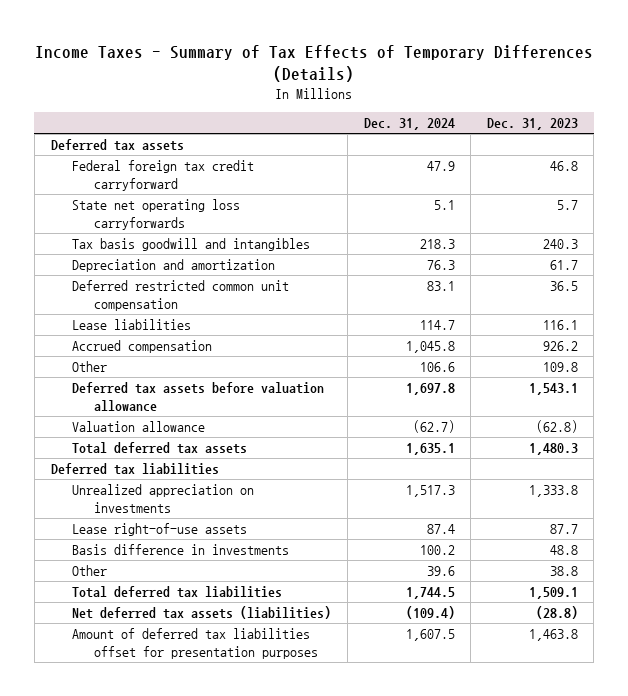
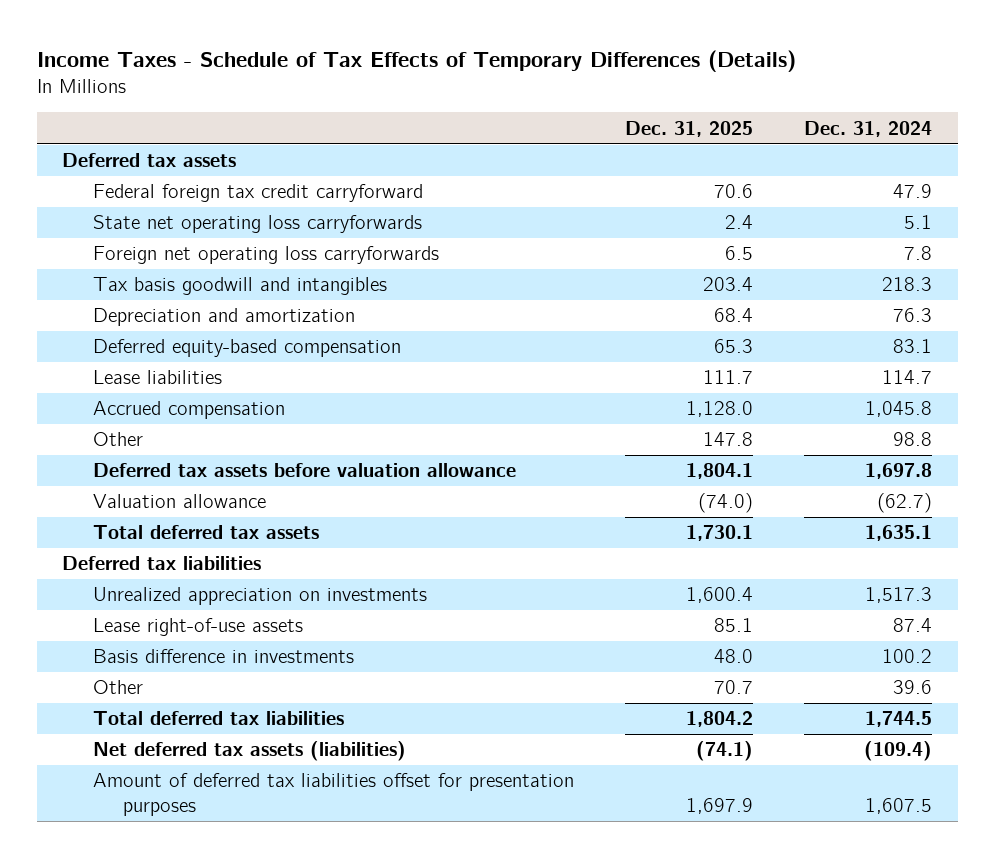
[35,44,594,82] Income Taxes - Summary of Tax Effects of Temporary Differences (Details) -> [36,49,796,72] Income Taxes - Schedule of Tax Effects of Temporary Differences (Details)
[486,118,578,131] Dec. 31, 2023 -> none
none -> [624,120,753,137] Dec. 31, 2025
none -> [92,246,439,265] Foreign net operating loss carryforwards
[72,280,290,311] Deferred restricted common unit compensation -> [92,339,401,358] Deferred equity-based compensation
[419,362,455,373] 106.6 -> [893,432,933,447] 98.8

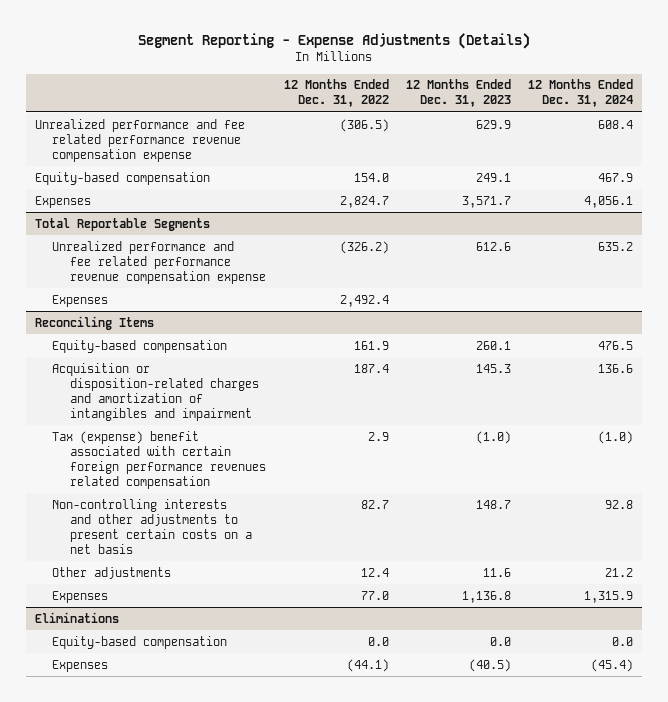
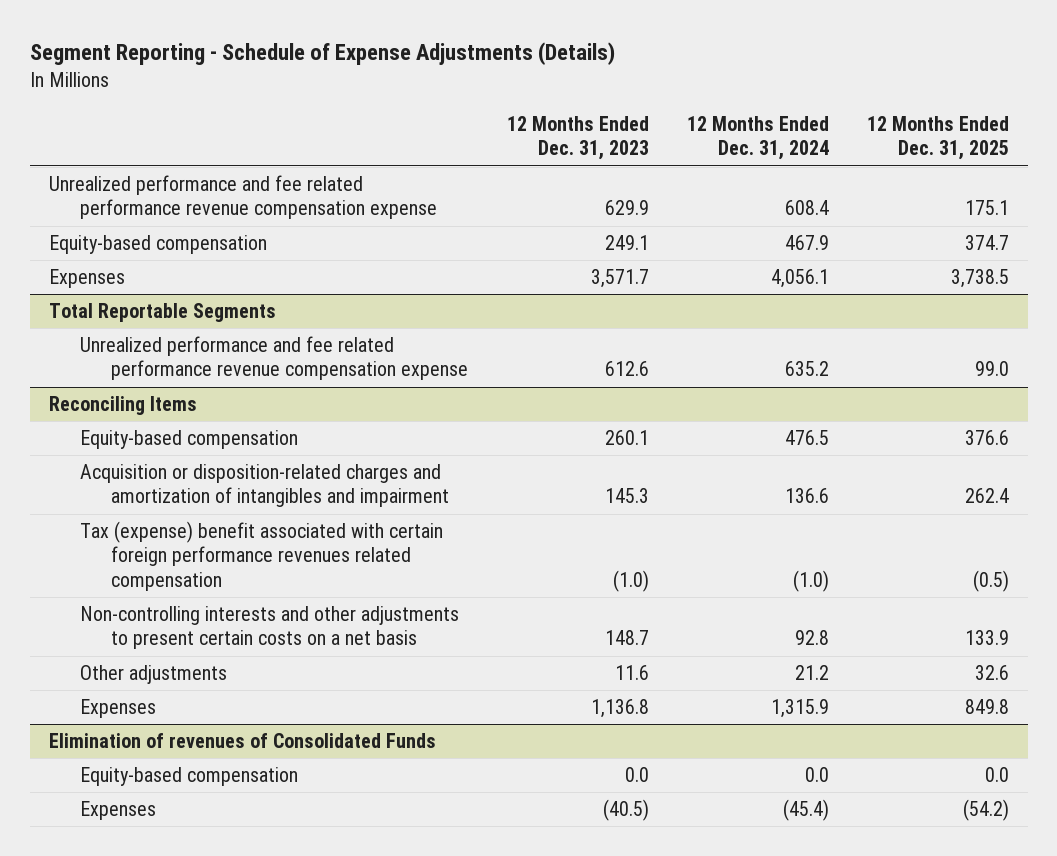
[137,32,530,49] Segment Reporting - Expense Adjustments (Details) -> [29,42,615,66] Segment Reporting - Schedule of Expense Adjustments (Details)
[283,79,389,108] 12 Months Ended Dec. 31, 2022 -> none
none -> [866,116,1009,161] 12 Months Ended Dec. 31, 2025
[52,294,109,307] Expenses -> none
[34,611,119,623] Eliminations -> [48,733,436,749] Elimination of revenues of Consolidated Funds

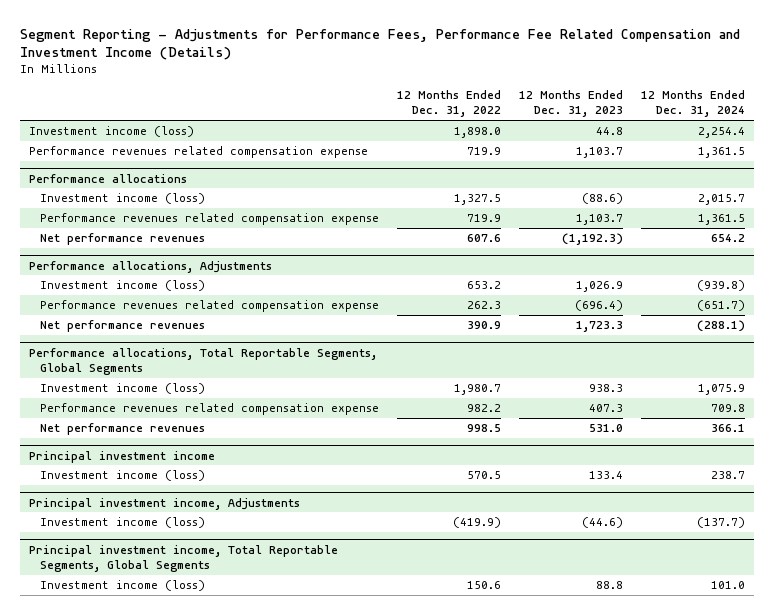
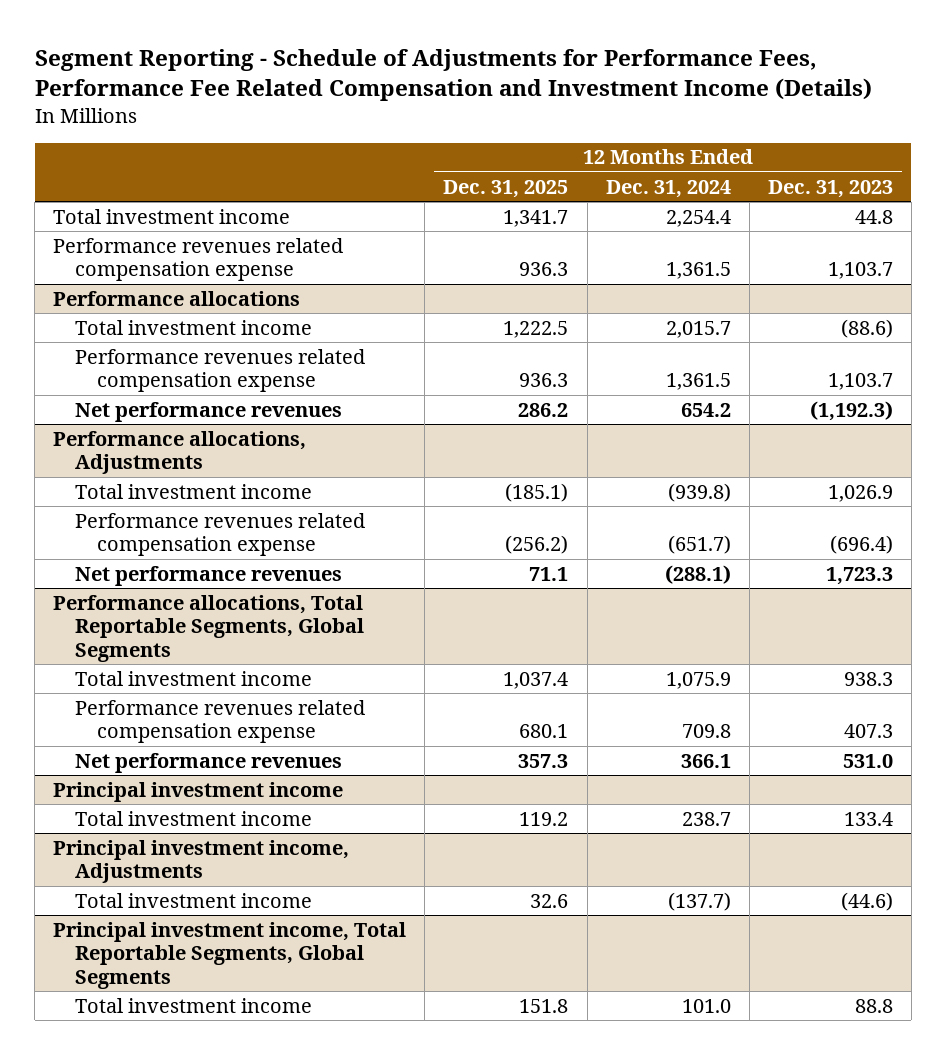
[20,28,741,61] Segment Reporting - Adjustments for Performance Fees, Performance Fee Related Compensation and Investment Income (Details) -> [34,48,872,102] Segment Reporting - Schedule of Adjustments for Performance Fees, Performance Fee Related Compensation and Investment Income (Details)
[397,90,502,118] 12 Months Ended Dec. 31, 2022 -> none
none -> [443,179,569,198] Dec. 31, 2025
[29,126,195,138] Investment income (loss) -> [53,208,291,224] Total investment income
[39,193,205,205] Investment income (loss) -> [74,319,312,335] Total investment income
[39,280,205,292] Investment income (loss) -> [74,483,312,499] Total investment income
[39,383,205,395] Investment income (loss) -> [74,670,312,686] Total investment income
[39,470,205,482] Investment income (loss) -> [74,810,312,826] Total investment income
[39,517,205,529] Investment income (loss) -> [74,892,312,908] Total investment income
[39,580,205,592] Investment income (loss) -> [74,997,312,1013] Total investment income

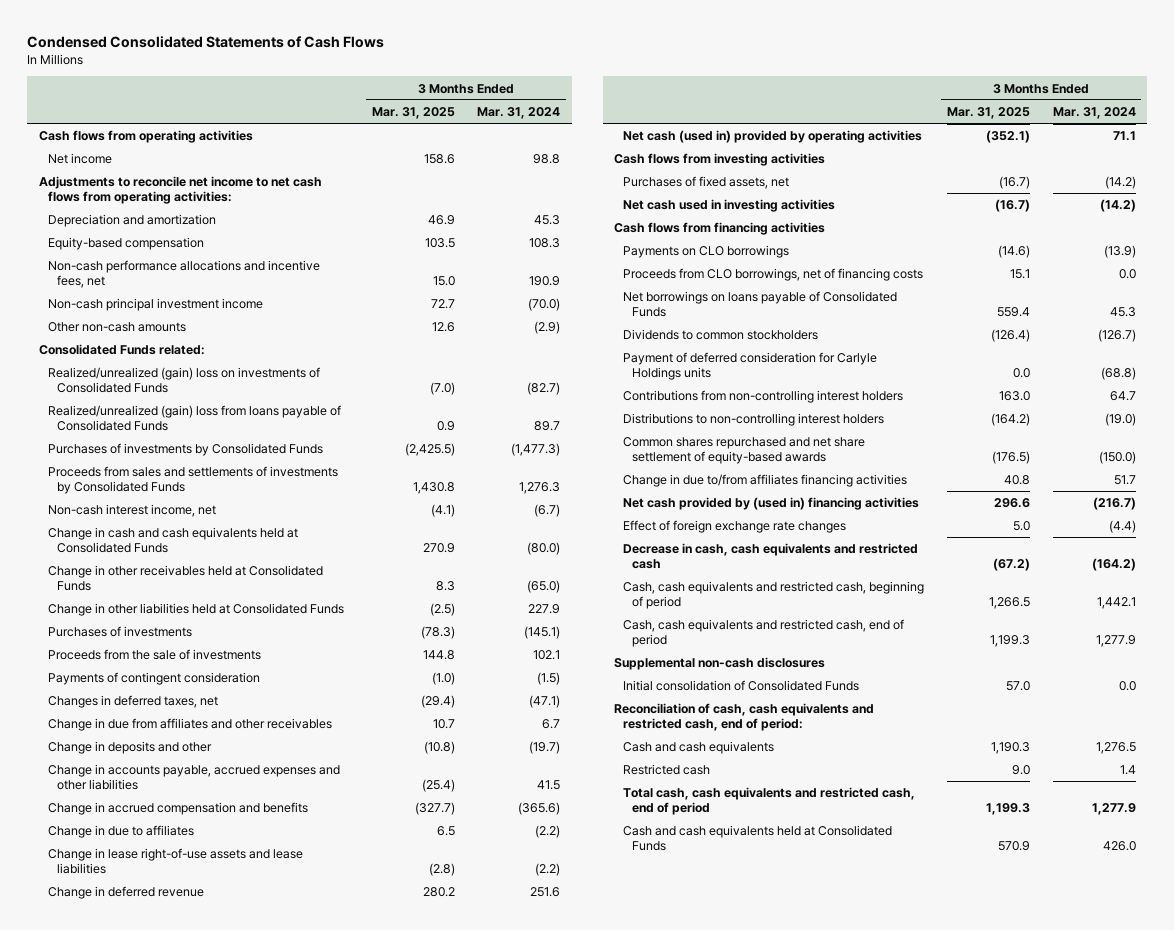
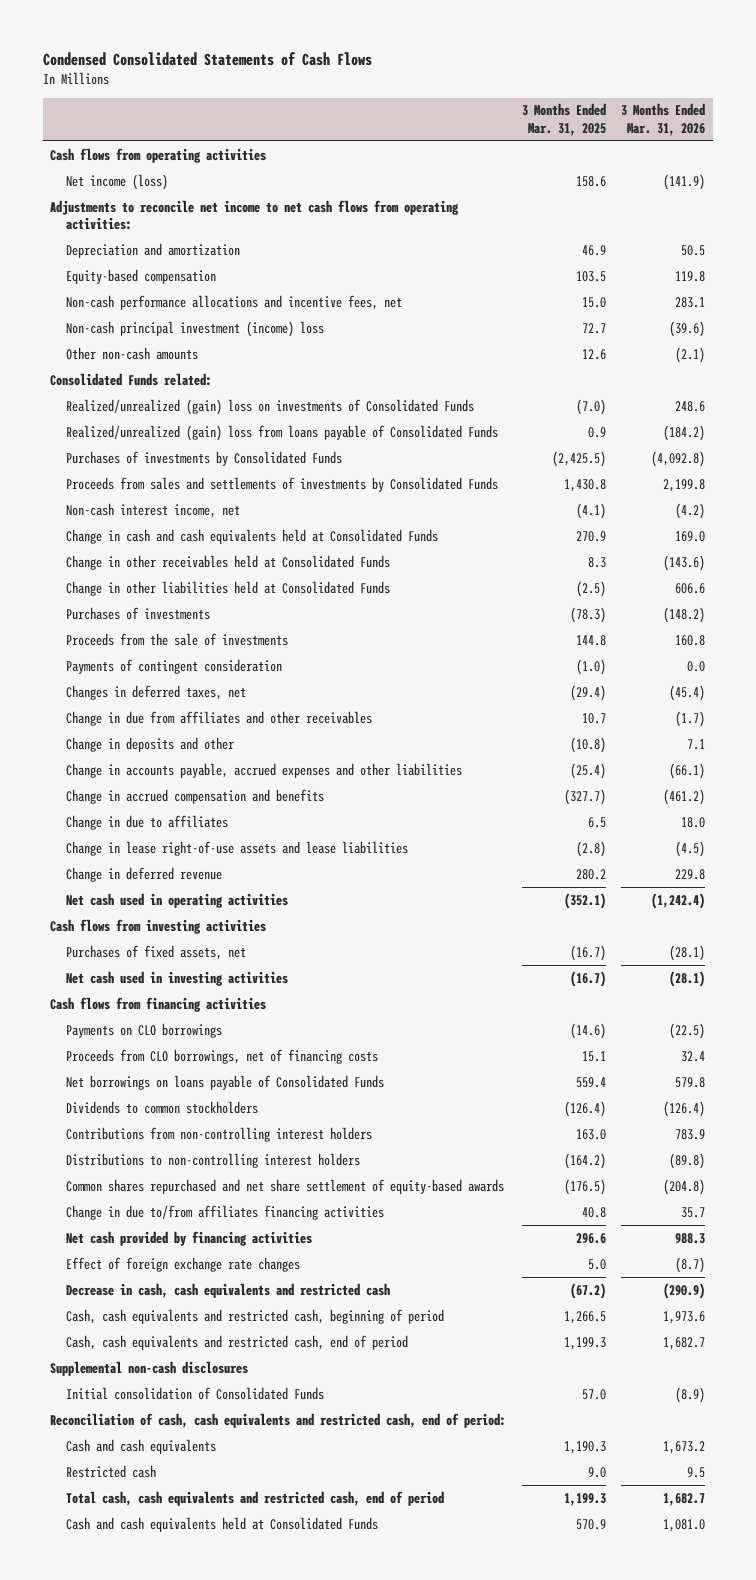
[477,107,561,120] Mar. 31, 2024 -> none
none -> [621,103,706,136] 3 Months Ended Mar. 31, 2026
[47,153,112,165] Net income -> [65,173,168,190] Net income (loss)
[47,298,263,312] Non-cash principal investment income -> [65,320,324,337] Non-cash principal investment (income) loss
[623,130,923,144] Net cash (used in) provided by operating activities -> [65,892,288,908] Net cash used in operating activities
[623,352,878,380] Payment of deferred consideration for Carlyle Holdings units -> none
[623,497,920,511] Net cash provided by (used in) financing activities -> [65,1230,312,1246] Net cash provided by financing activities

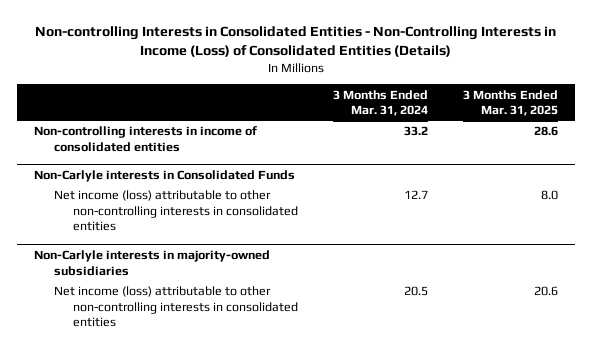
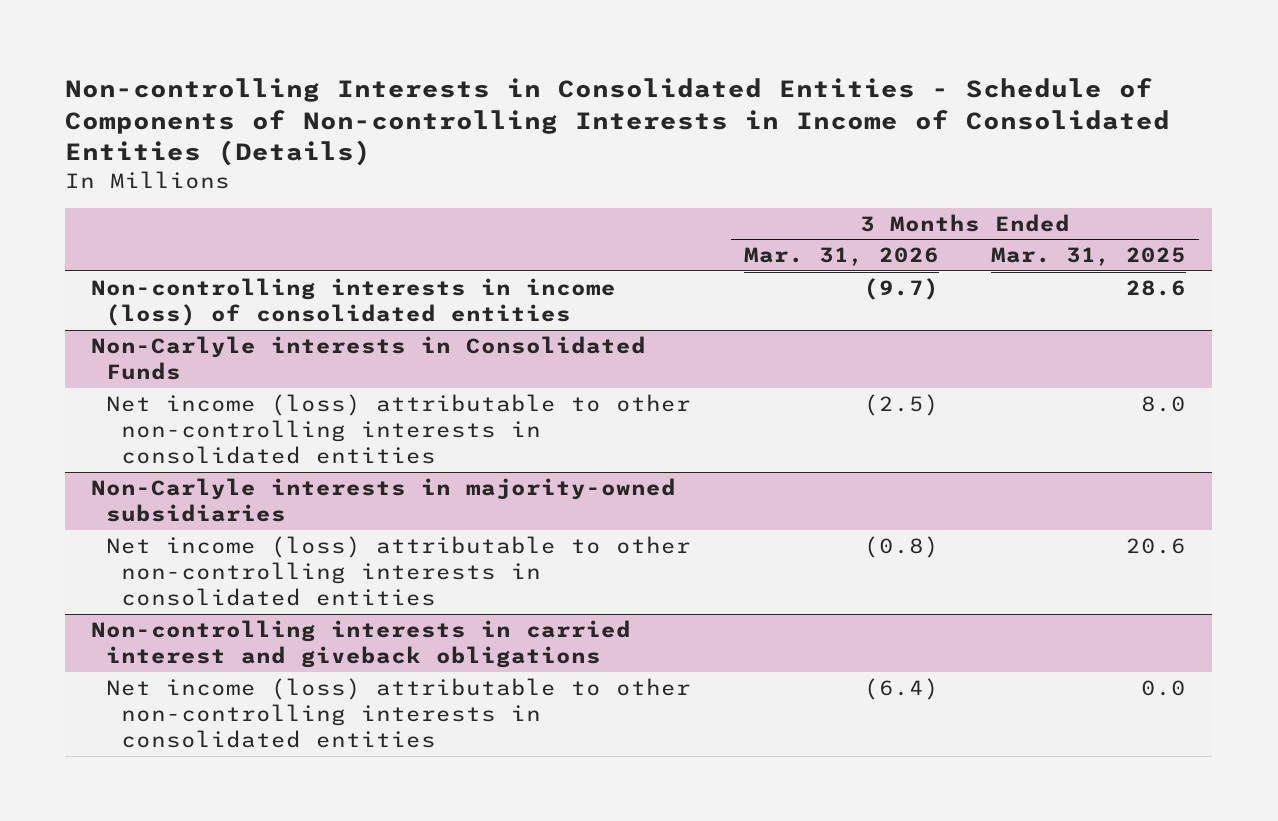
[34,26,556,58] Non-controlling Interests in Consolidated Entities - Non-Controlling Interests in Income (Loss) of Consolidated Entities (Details) -> [65,77,1171,167] Non-controlling Interests in Consolidated Entities - Schedule of Components of Non-controlling Interests in Income of Consolidated Entities (Details)
[332,89,428,117] 3 Months Ended Mar. 31, 2024 -> none
none -> [743,247,939,267] Mar. 31, 2026
[34,126,258,152] Non-controlling interests in income of consolidated entities -> [91,277,617,327] Non-controlling interests in income (loss) of consolidated entities
none -> [91,619,632,669] Non-controlling interests in carried interest and giveback obligations
none -> [106,677,692,749] Net income (loss) attributable to other non-controlling interests in consolidated entities

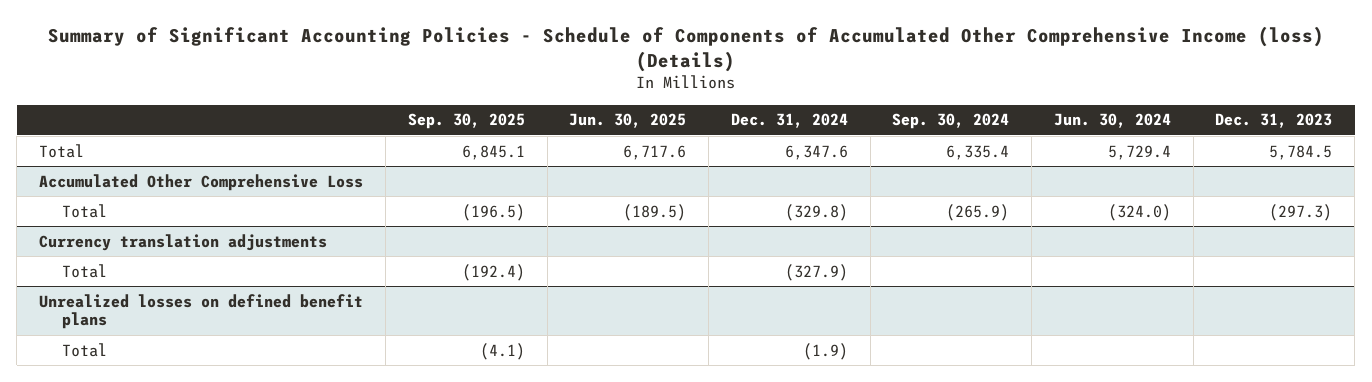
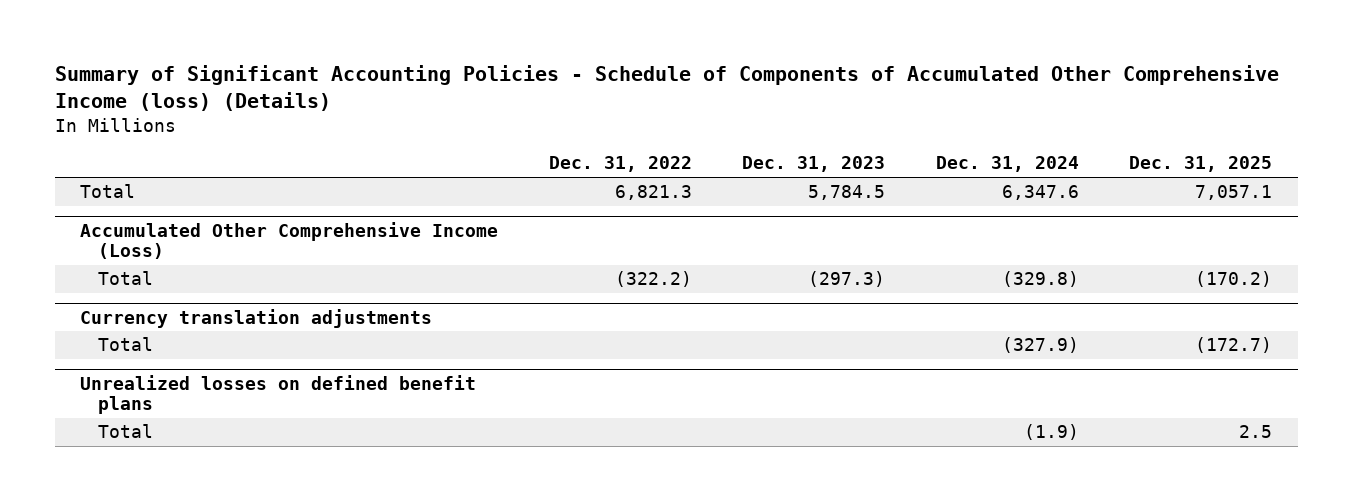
[407,113,525,130] Sep. 30, 2025 -> none
[569,113,687,129] Jun. 30, 2025 -> none
[892,113,1010,130] Sep. 30, 2024 -> none
[1053,113,1171,129] Jun. 30, 2024 -> none
none -> [548,156,692,173] Dec. 31, 2022
none -> [1129,156,1273,173] Dec. 31, 2025
[39,173,364,191] Accumulated Other Comprehensive Loss -> [79,221,498,260] Accumulated Other Comprehensive Income (Loss)

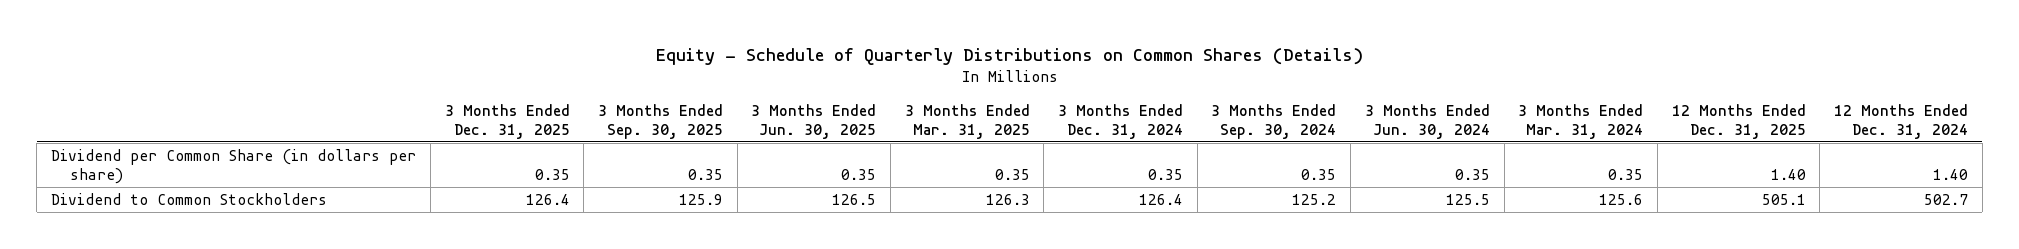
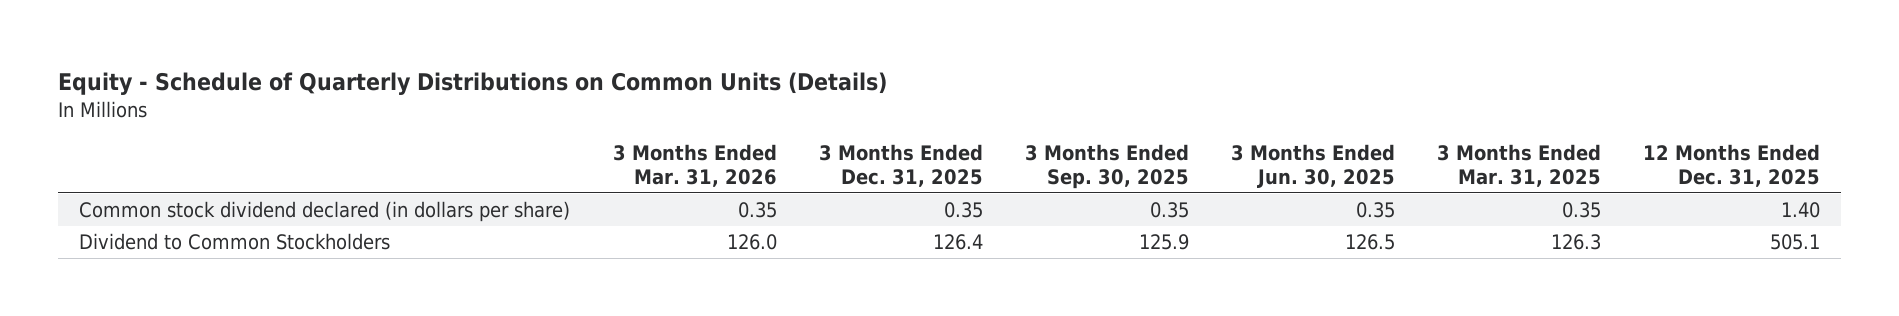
[655,48,1363,66] Equity - Schedule of Quarterly Distributions on Common Shares (Details) -> [58,71,888,95] Equity - Schedule of Quarterly Distributions on Common Units (Details)
[1058,103,1184,139] 3 Months Ended Dec. 31, 2024 -> none
[1211,103,1337,139] 3 Months Ended Sep. 30, 2024 -> none
[1364,103,1490,139] 3 Months Ended Jun. 30, 2024 -> none
[1518,103,1644,139] 3 Months Ended Mar. 31, 2024 -> none
[1833,103,1968,139] 12 Months Ended Dec. 31, 2024 -> none
none -> [612,144,777,188] 3 Months Ended Mar. 31, 2026
[51,148,417,184] Dividend per Common Share (in dollars per share) -> [79,201,571,223] Common stock dividend declared (in dollars per share)

